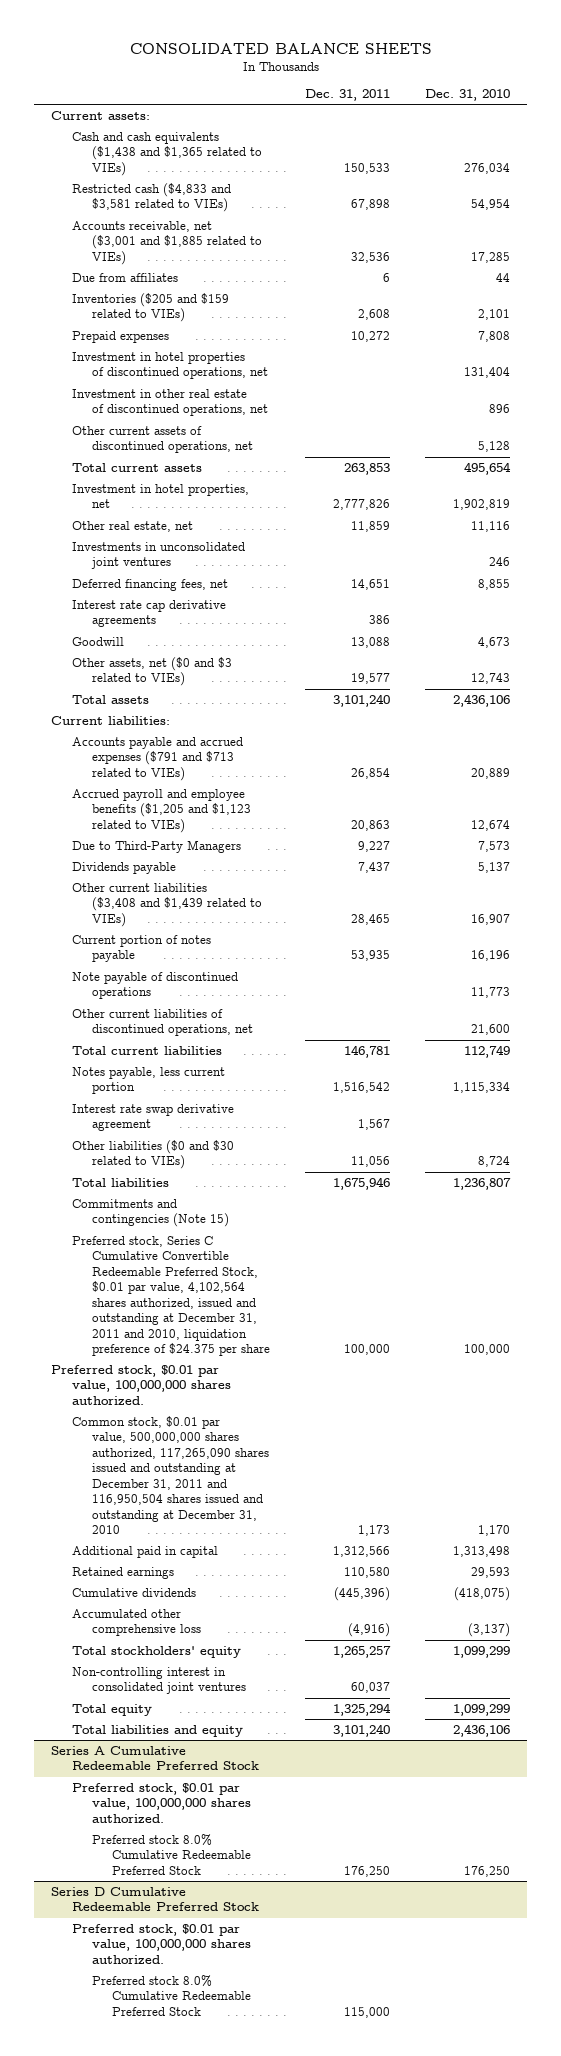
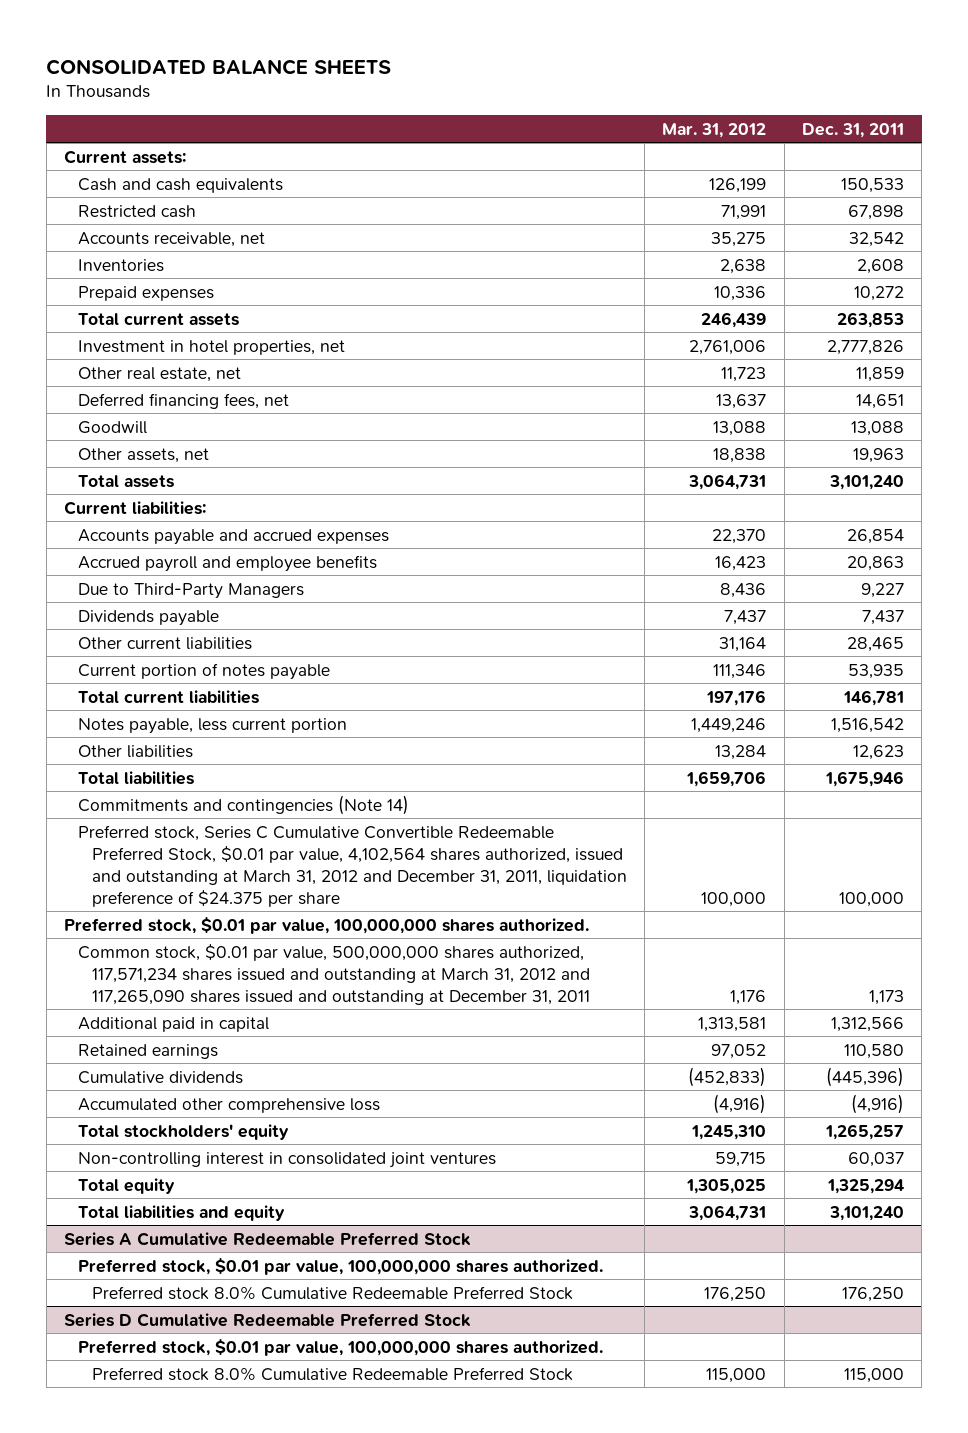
[424,89,510,102] Dec. 31, 2010 -> none
none -> [662,122,767,138] Mar. 31, 2012
[71,272,178,282] Due from affiliates -> none
[71,131,262,176] Cash and cash equivalents ($1,438 and $1,365 related to VIEs) -> [77,177,283,193] Cash and cash equivalents
[71,182,231,213] Restricted cash ($4,833 and $3,581 related to VIEs) -> [77,204,196,218] Restricted cash
[71,220,262,265] Accounts receivable, net ($3,001 and $1,885 related to VIEs) -> [77,231,265,247] Accounts receivable, net
[350,251,390,263] 32,536 -> [848,231,904,247] 32,542
[71,292,229,323] Inventories ($205 and $159 related to VIEs) -> [77,258,164,272] Inventories
[71,351,268,380] Investment in hotel properties of discontinued operations, net -> none
[71,388,268,417] Investment in other real estate of discontinued operations, net -> none
[71,425,253,454] Other current assets of discontinued operations, net -> none
[71,541,245,570] Investments in unconsolidated joint ventures -> none
[71,599,226,628] Interest rate cap derivative agreements -> none
[71,656,232,687] Other assets, net ($0 and $3 related to VIEs) -> [77,447,209,463] Other assets, net
[350,673,390,685] 19,577 -> [852,447,904,463] 19,963
[71,736,243,781] Accounts payable and accrued expenses ($791 and $713 related to VIEs) -> [77,528,389,545] Accounts payable and accrued expenses
[71,788,251,833] Accrued payroll and employee benefits ($1,205 and $1,123 related to VIEs) -> [77,554,377,572] Accrued payroll and employee benefits
[71,882,262,927] Other current liabilities ($3,408 and $1,439 related to VIEs) -> [77,636,252,650] Other current liabilities
[71,971,238,1000] Note payable of discontinued operations -> none
[71,1008,253,1037] Other current liabilities of discontinued operations, net -> none
[71,1103,234,1132] Interest rate swap derivative agreement -> none
[71,1139,234,1170] Other liabilities ($0 and $30 related to VIEs) -> [77,744,193,758] Other liabilities
[350,1156,390,1168] 11,056 -> [852,744,904,760] 12,623
[71,1198,229,1228] Commitments and contingencies (Note 15) -> [77,794,409,815] Commitments and contingencies (Note 14)
[71,1235,270,1357] Preferred stock, Series C Cumulative Convertible Redeemable Preferred Stock, $0.01 par value, 4,102,564 shares authorized, issued and outstanding at December 31, 2011 and 2010, liquidation preference of $24.375 per share -> [77,824,627,907] Preferred stock, Series C Cumulative Convertible Redeemable Preferred Stock, $0.01 par value, 4,102,564 shares authorized, issued and outstanding at March 31, 2012 and December 31, 2011, liquidation preference of $24.375 per share
[71,1415,269,1535] Common stock, $0.01 par value, 500,000,000 shares authorized, 117,265,090 shares issued and outstanding at December 31, 2011 and 116,950,504 shares issued and outstanding at December 31, 2010 -> [77,943,590,1005] Common stock, $0.01 par value, 500,000,000 shares authorized, 117,571,234 shares issued and outstanding at March 31, 2012 and 117,265,090 shares issued and outstanding at December 31, 2011

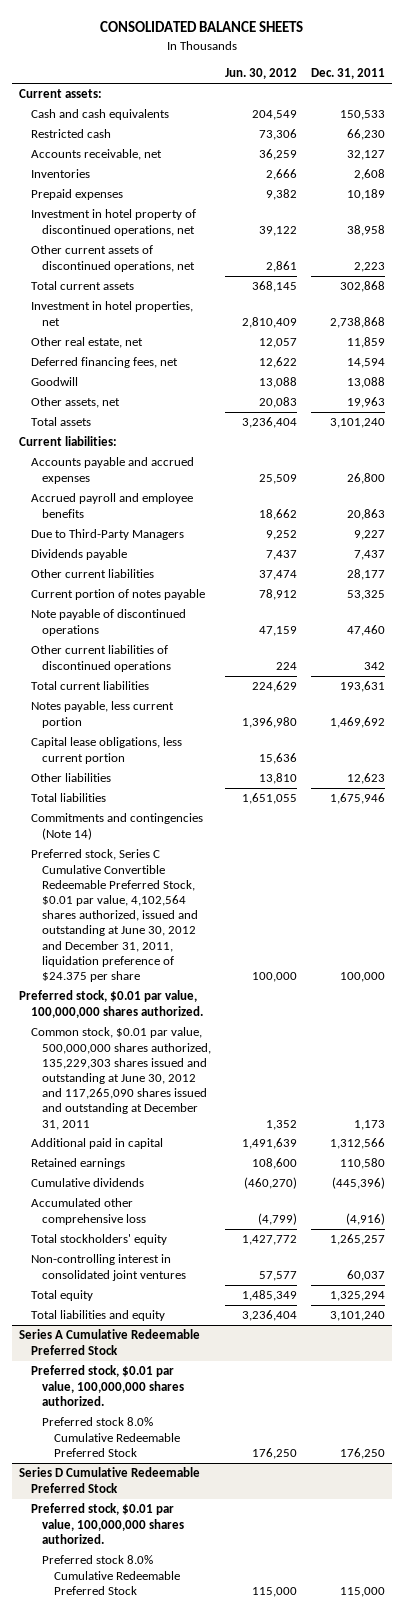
[662,122,767,138] Mar. 31, 2012 -> none
none -> [225,68,298,80] Jun. 30, 2012
[847,204,904,220] 67,898 -> [346,129,385,141] 66,230
[848,231,904,247] 32,542 -> [346,150,385,161] 32,127
[853,285,904,301] 10,272 -> [346,189,385,201] 10,189
none -> [30,209,196,236] Investment in hotel property of discontinued operations, net
none -> [30,245,196,272] Other current assets of discontinued operations, net
[836,311,904,328] 263,853 -> [339,281,385,293] 302,868
[826,339,904,355] 2,777,826 -> [329,316,385,328] 2,738,868
[855,393,904,409] 14,651 -> [346,358,385,369] 14,594
[846,528,904,544] 26,854 -> [346,472,385,484] 26,800
[846,636,904,652] 28,465 -> [346,569,385,581] 28,177
[847,663,904,679] 53,935 -> [346,590,385,601] 53,325
none -> [30,609,186,636] Note payable of discontinued operations
none -> [30,645,172,672] Other current liabilities of discontinued operations
[842,689,904,706] 146,781 -> [339,681,385,693] 193,631
[830,717,904,733] 1,516,542 -> [329,716,385,728] 1,469,692
none -> [30,737,182,764] Capital lease obligations, less current portion
[77,824,627,907] Preferred stock, Series C Cumulative Convertible Redeemable Preferred Stock, $0.01 par value, 4,102,564 shares authorized, issued and outstanding at March 31, 2012 and December 31, 2011, liquidation preference of $24.375 per share -> [30,849,199,982] Preferred stock, Series C Cumulative Convertible Redeemable Preferred Stock, $0.01 par value, 4,102,564 shares authorized, issued and outstanding at June 30, 2012 and December 31, 2011, liquidation preference of $24.375 per share
[77,943,590,1005] Common stock, $0.01 par value, 500,000,000 shares authorized, 117,571,234 shares issued and outstanding at March 31, 2012 and 117,265,090 shares issued and outstanding at December 31, 2011 -> [30,1027,212,1130] Common stock, $0.01 par value, 500,000,000 shares authorized, 135,229,303 shares issued and outstanding at June 30, 2012 and 117,265,090 shares issued and outstanding at December 31, 2011

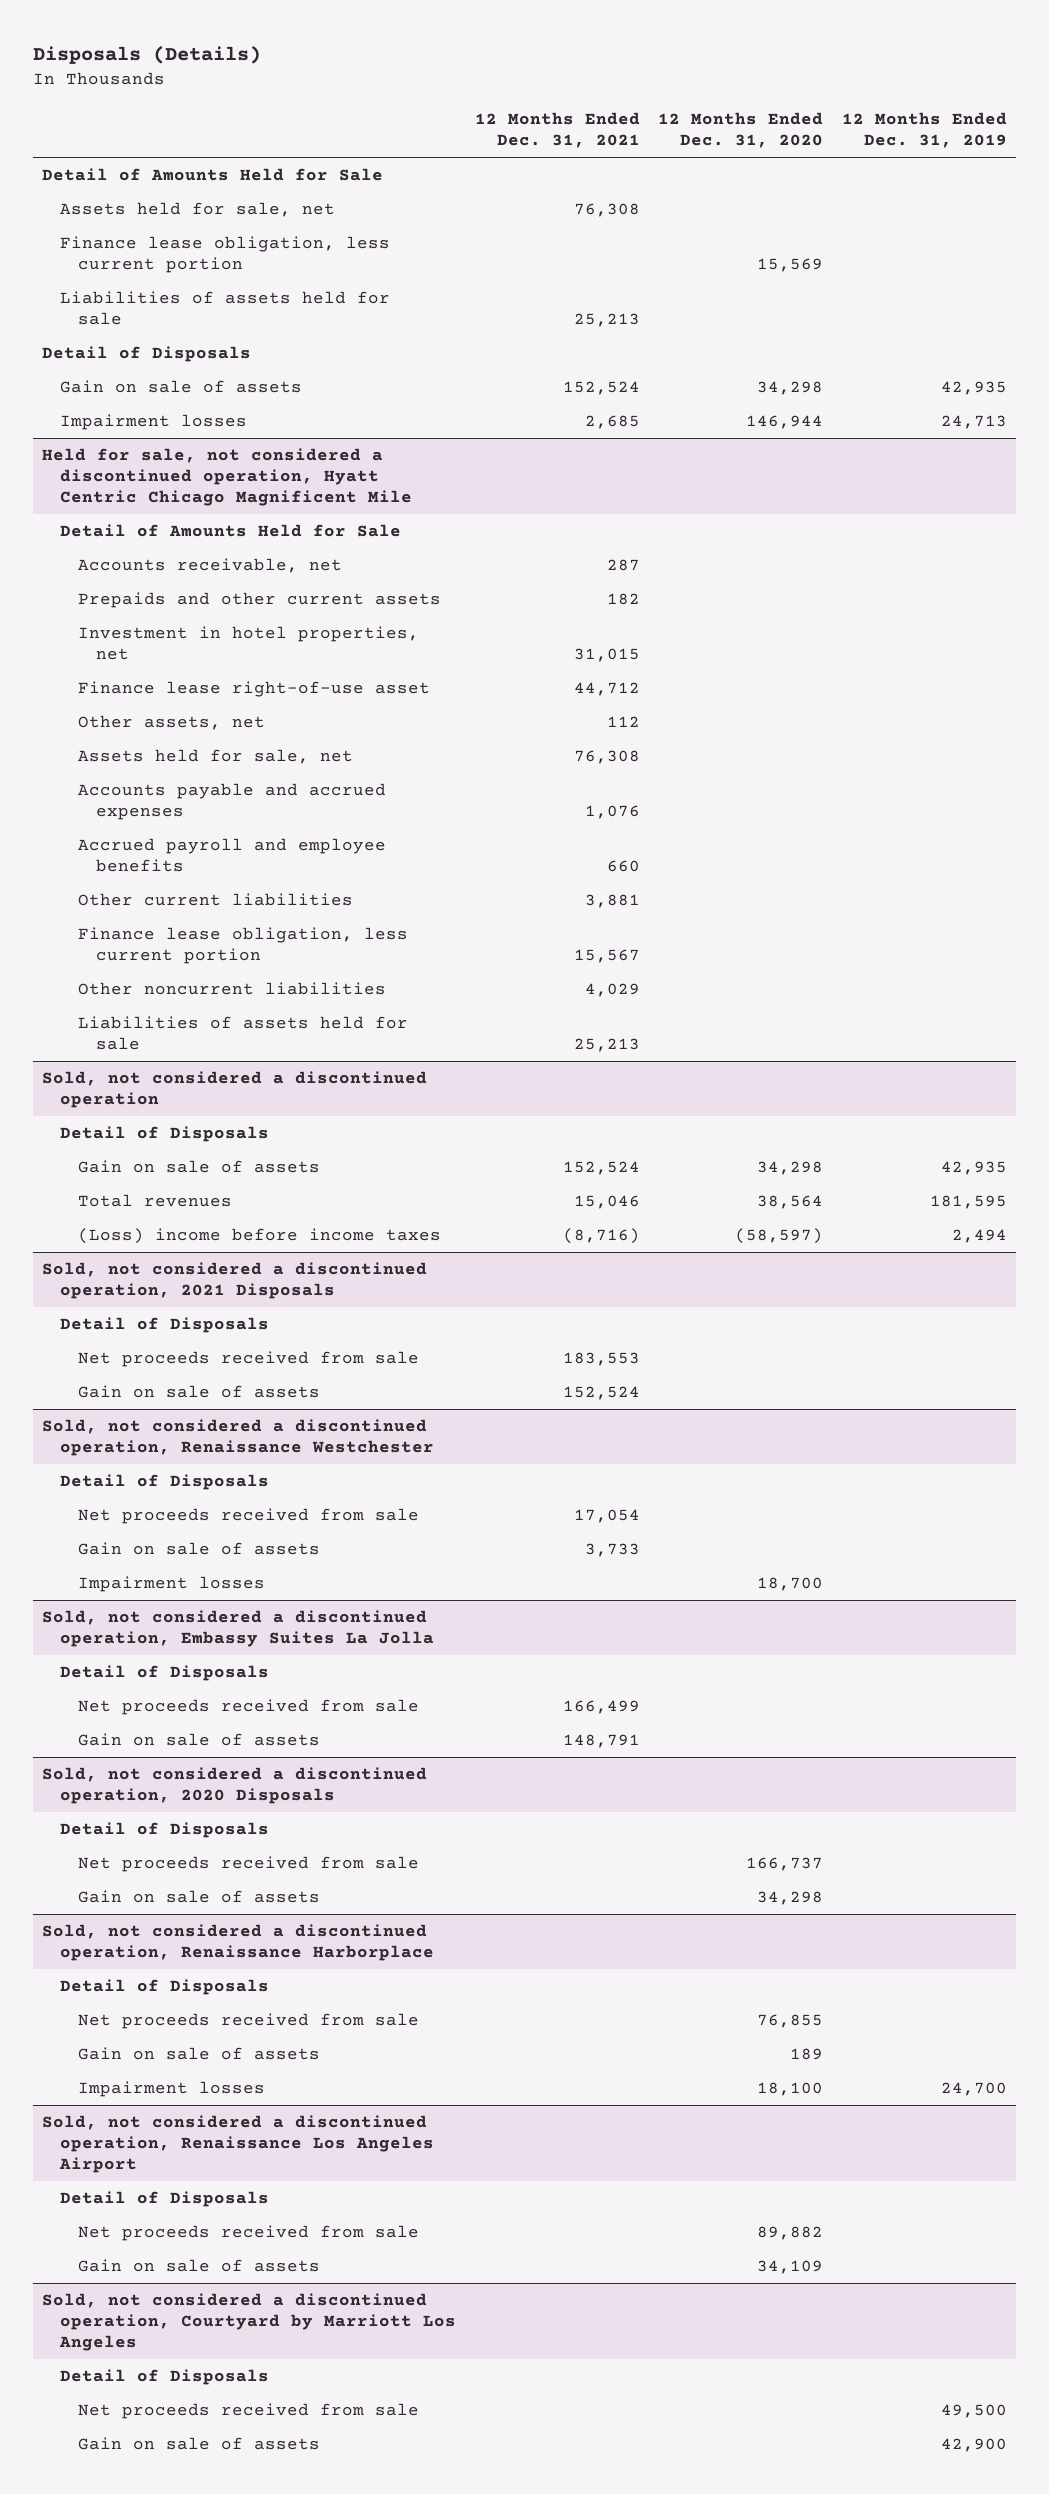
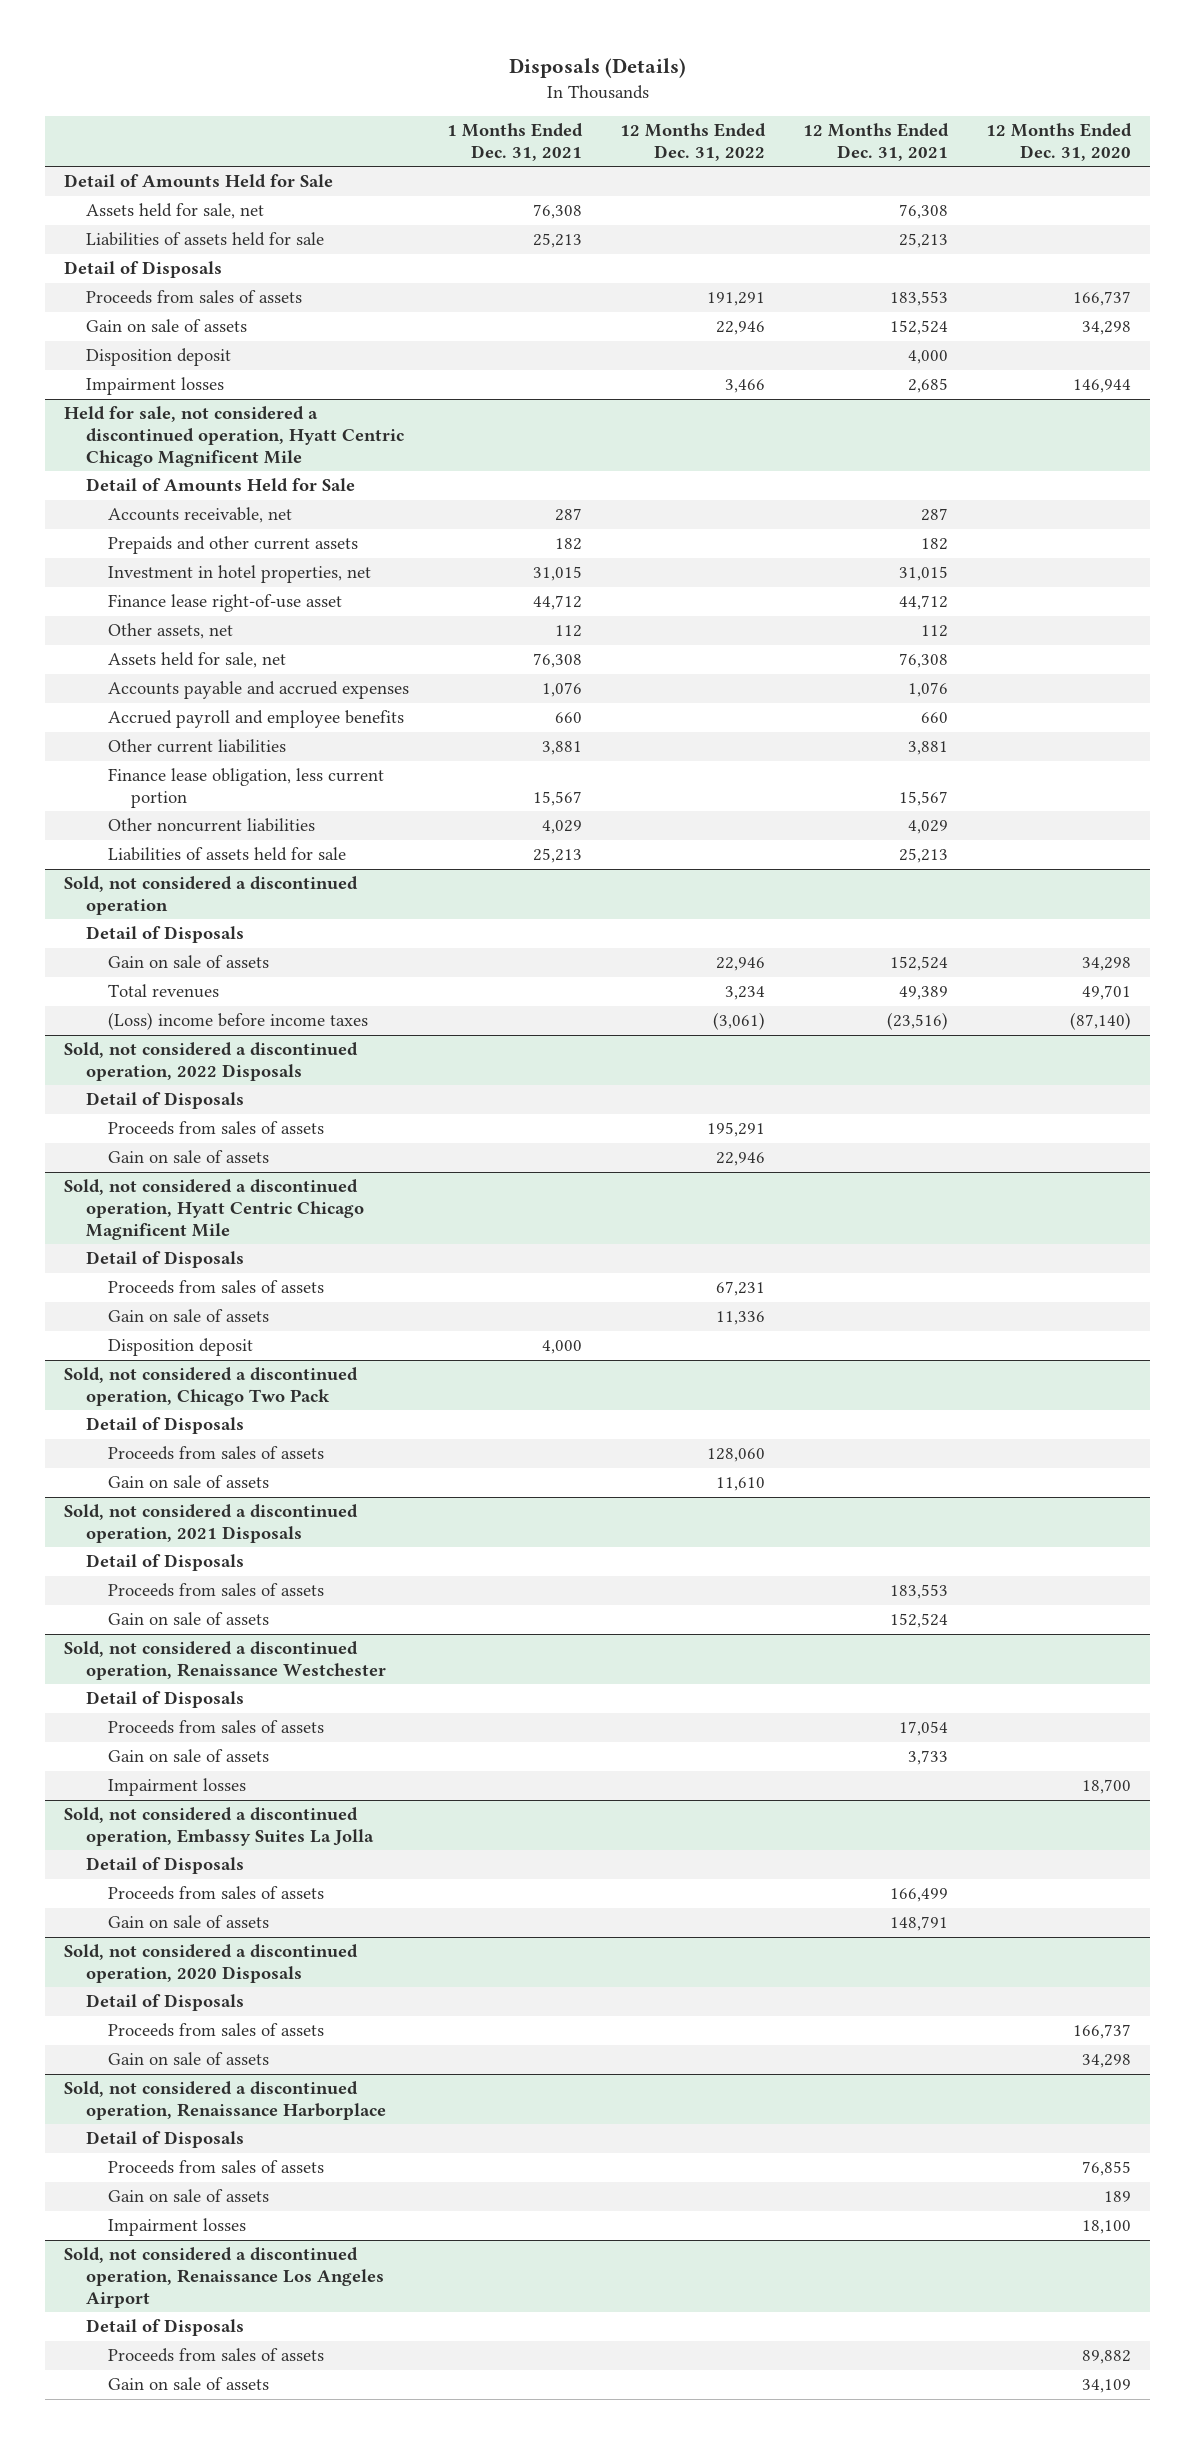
[841,112,1007,149] 12 Months Ended Dec. 31, 2019 -> none
none -> [447,123,584,161] 1 Months Ended Dec. 31, 2021
none -> [620,123,767,161] 12 Months Ended Dec. 31, 2022
[60,236,391,274] Finance lease obligation, less current portion -> none
none -> [85,290,302,305] Proceeds from sales of assets
none -> [85,348,231,367] Disposition deposit
[573,1195,640,1210] 15,046 -> [899,986,949,1001] 49,389
[757,1195,824,1210] 38,564 -> [1082,985,1132,1001] 49,701
[562,1228,640,1245] (8,716) -> [887,1012,949,1031] (23,516)
[735,1228,824,1245] (58,597) -> [1070,1012,1132,1031] (87,140)
none -> [63,1042,358,1081] Sold, not considered a discontinued operation, 2022 Disposals
none -> [85,1092,244,1110] Detail of Disposals
none -> [108,1121,325,1136] Proceeds from sales of assets
none -> [108,1150,270,1164] Gain on sale of assets
none -> [63,1179,364,1240] Sold, not considered a discontinued operation, Hyatt Centric Chicago Magnificent Mile
none -> [85,1251,244,1269] Detail of Disposals
none -> [108,1280,325,1295] Proceeds from sales of assets
none -> [108,1309,270,1323] Gain on sale of assets
none -> [108,1338,254,1357] Disposition deposit
none -> [63,1367,358,1406] Sold, not considered a discontinued operation, Chicago Two Pack
none -> [85,1417,244,1435] Detail of Disposals
none -> [108,1446,325,1461] Proceeds from sales of assets
none -> [108,1475,270,1489] Gain on sale of assets
[77,1351,419,1368] Net proceeds received from sale -> [108,1583,325,1598] Proceeds from sales of assets
[77,1508,419,1525] Net proceeds received from sale -> [108,1720,325,1735] Proceeds from sales of assets
[77,1699,419,1716] Net proceeds received from sale -> [108,1886,325,1901] Proceeds from sales of assets
[77,1856,419,1873] Net proceeds received from sale -> [108,2023,325,2038] Proceeds from sales of assets
[77,2013,419,2030] Net proceeds received from sale -> [108,2160,325,2175] Proceeds from sales of assets
[77,2225,419,2242] Net proceeds received from sale -> [108,2348,325,2363] Proceeds from sales of assets
[42,2293,457,2351] Sold, not considered a discontinued operation, Courtyard by Marriott Los Angeles -> none
[60,2369,270,2386] Detail of Disposals -> none
[77,2403,419,2420] Net proceeds received from sale -> none
[77,2437,320,2451] Gain on sale of assets -> none

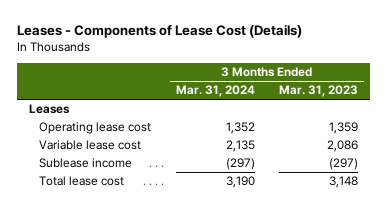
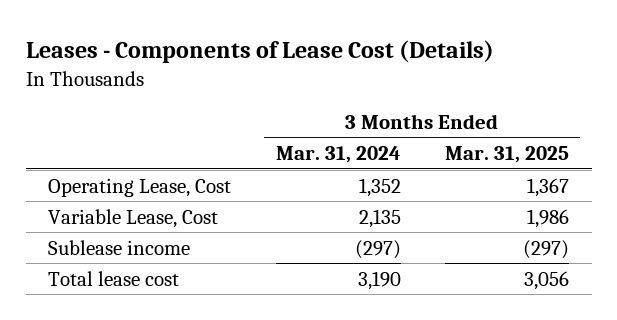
[279,85,359,98] Mar. 31, 2023 -> none
none -> [445,146,570,164] Mar. 31, 2025
[29,104,71,115] Leases -> none
[39,122,152,135] Operating lease cost -> [47,177,231,197] Operating Lease, Cost
[39,140,142,151] Variable lease cost -> [47,208,218,228] Variable Lease, Cost

